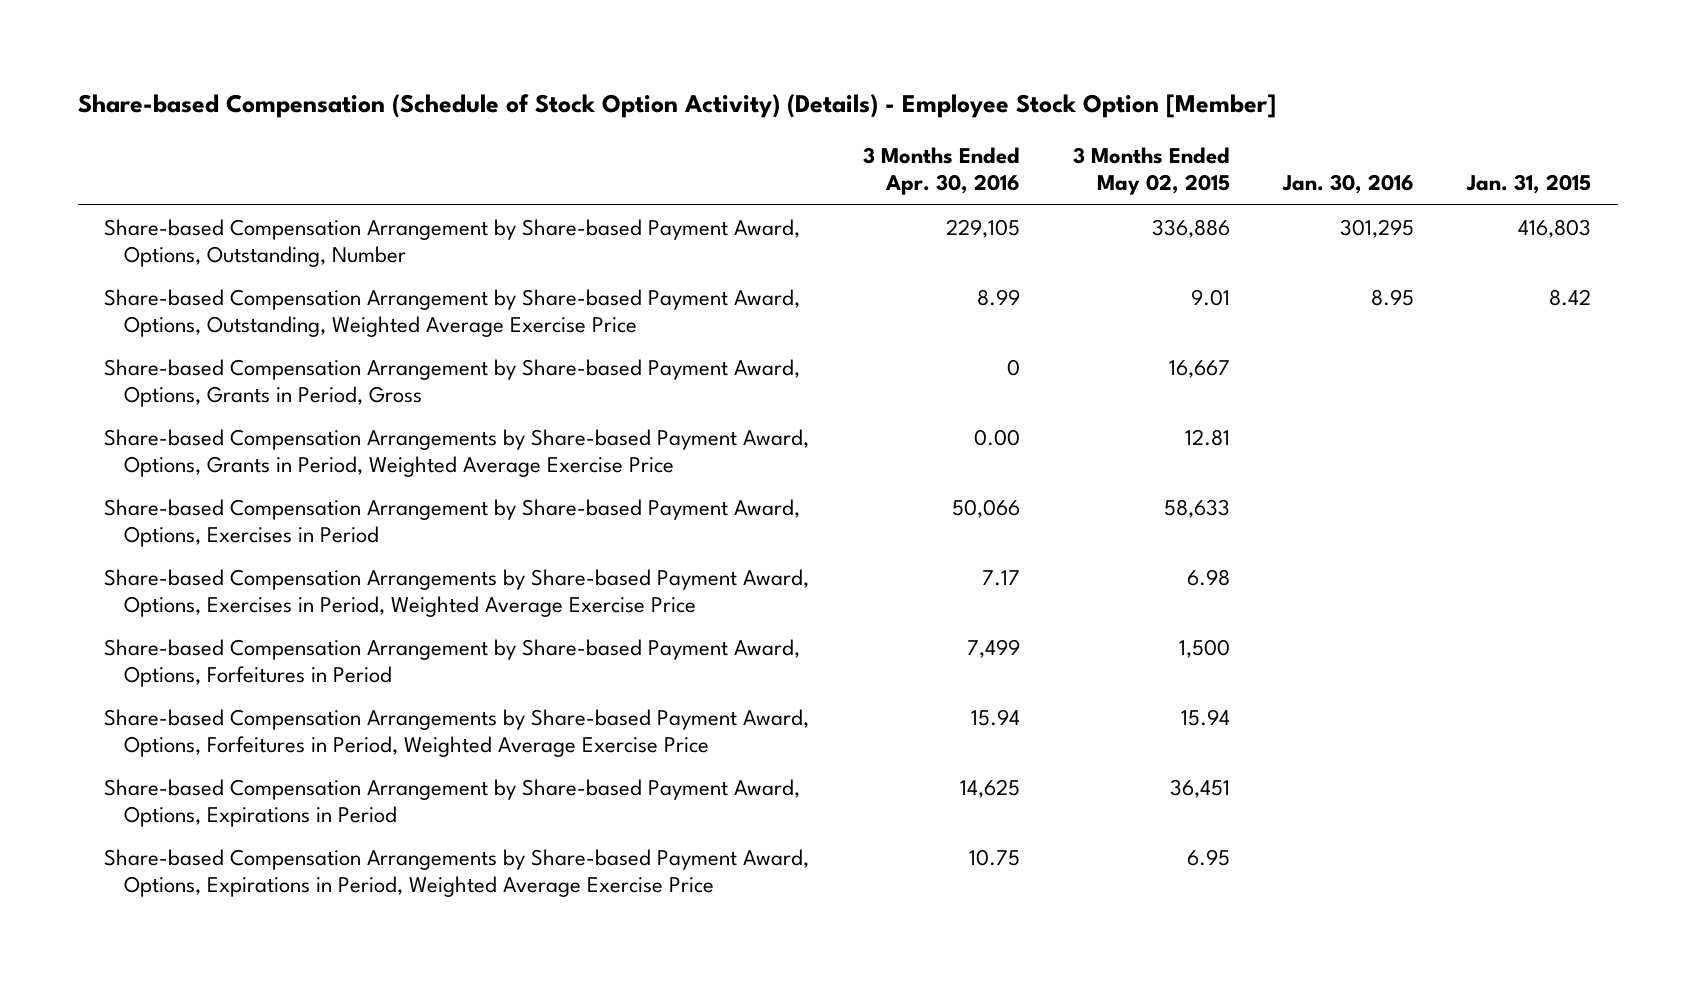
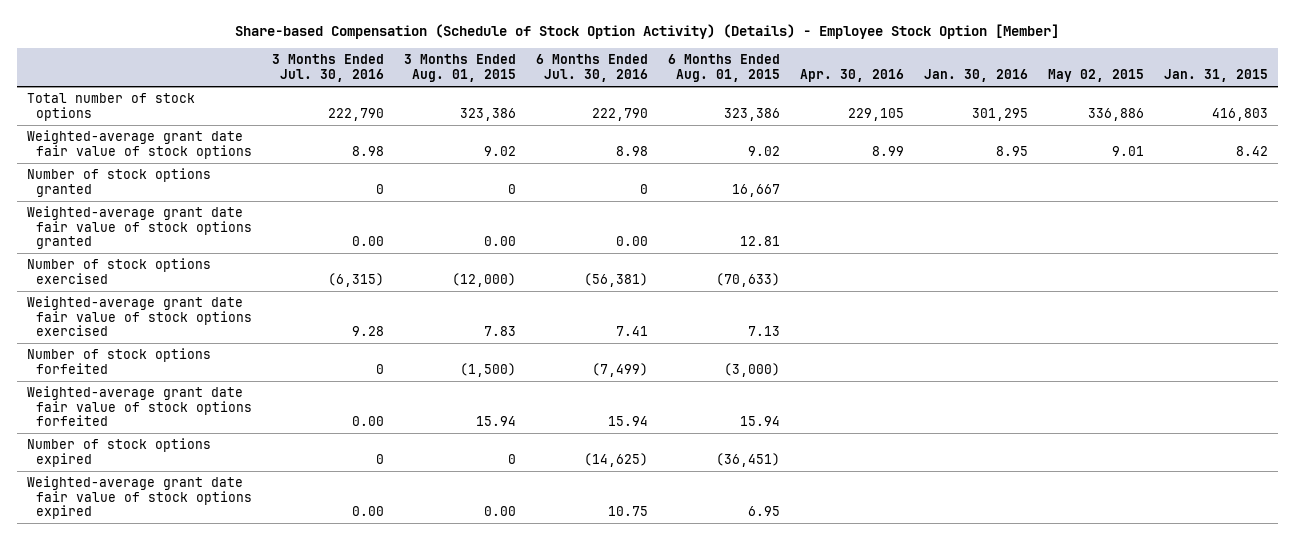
[862,147,1020,196] 3 Months Ended Apr. 30, 2016 -> none
[1072,147,1230,196] 3 Months Ended May 02, 2015 -> none
none -> [271,54,384,82] 3 Months Ended Jul. 30, 2016
none -> [403,54,516,82] 3 Months Ended Aug. 01, 2015
none -> [535,54,648,82] 6 Months Ended Jul. 30, 2016
none -> [667,54,780,82] 6 Months Ended Aug. 01, 2015
none -> [799,68,904,82] Apr. 30, 2016
none -> [1047,68,1144,82] May 02, 2015
[104,218,801,267] Share-based Compensation Arrangement by Share-based Payment Award, Options, Outstanding, Number -> [26,93,195,121] Total number of stock options
[104,288,801,337] Share-based Compensation Arrangement by Share-based Payment Award, Options, Outstanding, Weighted Average Exercise Price -> [26,130,252,159] Weighted-average grant date fair value of stock options
[104,358,801,407] Share-based Compensation Arrangement by Share-based Payment Award, Options, Grants in Period, Gross -> [26,168,211,197] Number of stock options granted
[104,428,810,477] Share-based Compensation Arrangements by Share-based Payment Award, Options, Grants in Period, Weighted Average Exercise Price -> [26,206,252,250] Weighted-average grant date fair value of stock options granted
[104,498,801,547] Share-based Compensation Arrangement by Share-based Payment Award, Options, Exercises in Period -> [26,258,211,284] Number of stock options exercised
[104,568,810,617] Share-based Compensation Arrangements by Share-based Payment Award, Options, Exercises in Period, Weighted Average Exercise Price -> [26,296,252,337] Weighted-average grant date fair value of stock options exercised
[104,638,801,687] Share-based Compensation Arrangement by Share-based Payment Award, Options, Forfeitures in Period -> [26,348,211,374] Number of stock options forfeited
[104,708,810,757] Share-based Compensation Arrangements by Share-based Payment Award, Options, Forfeitures in Period, Weighted Average Exercise Price -> [26,386,252,427] Weighted-average grant date fair value of stock options forfeited
[104,778,801,827] Share-based Compensation Arrangement by Share-based Payment Award, Options, Expirations in Period -> [26,438,211,467] Number of stock options expired
[104,848,810,897] Share-based Compensation Arrangements by Share-based Payment Award, Options, Expirations in Period, Weighted Average Exercise Price -> [26,476,252,520] Weighted-average grant date fair value of stock options expired

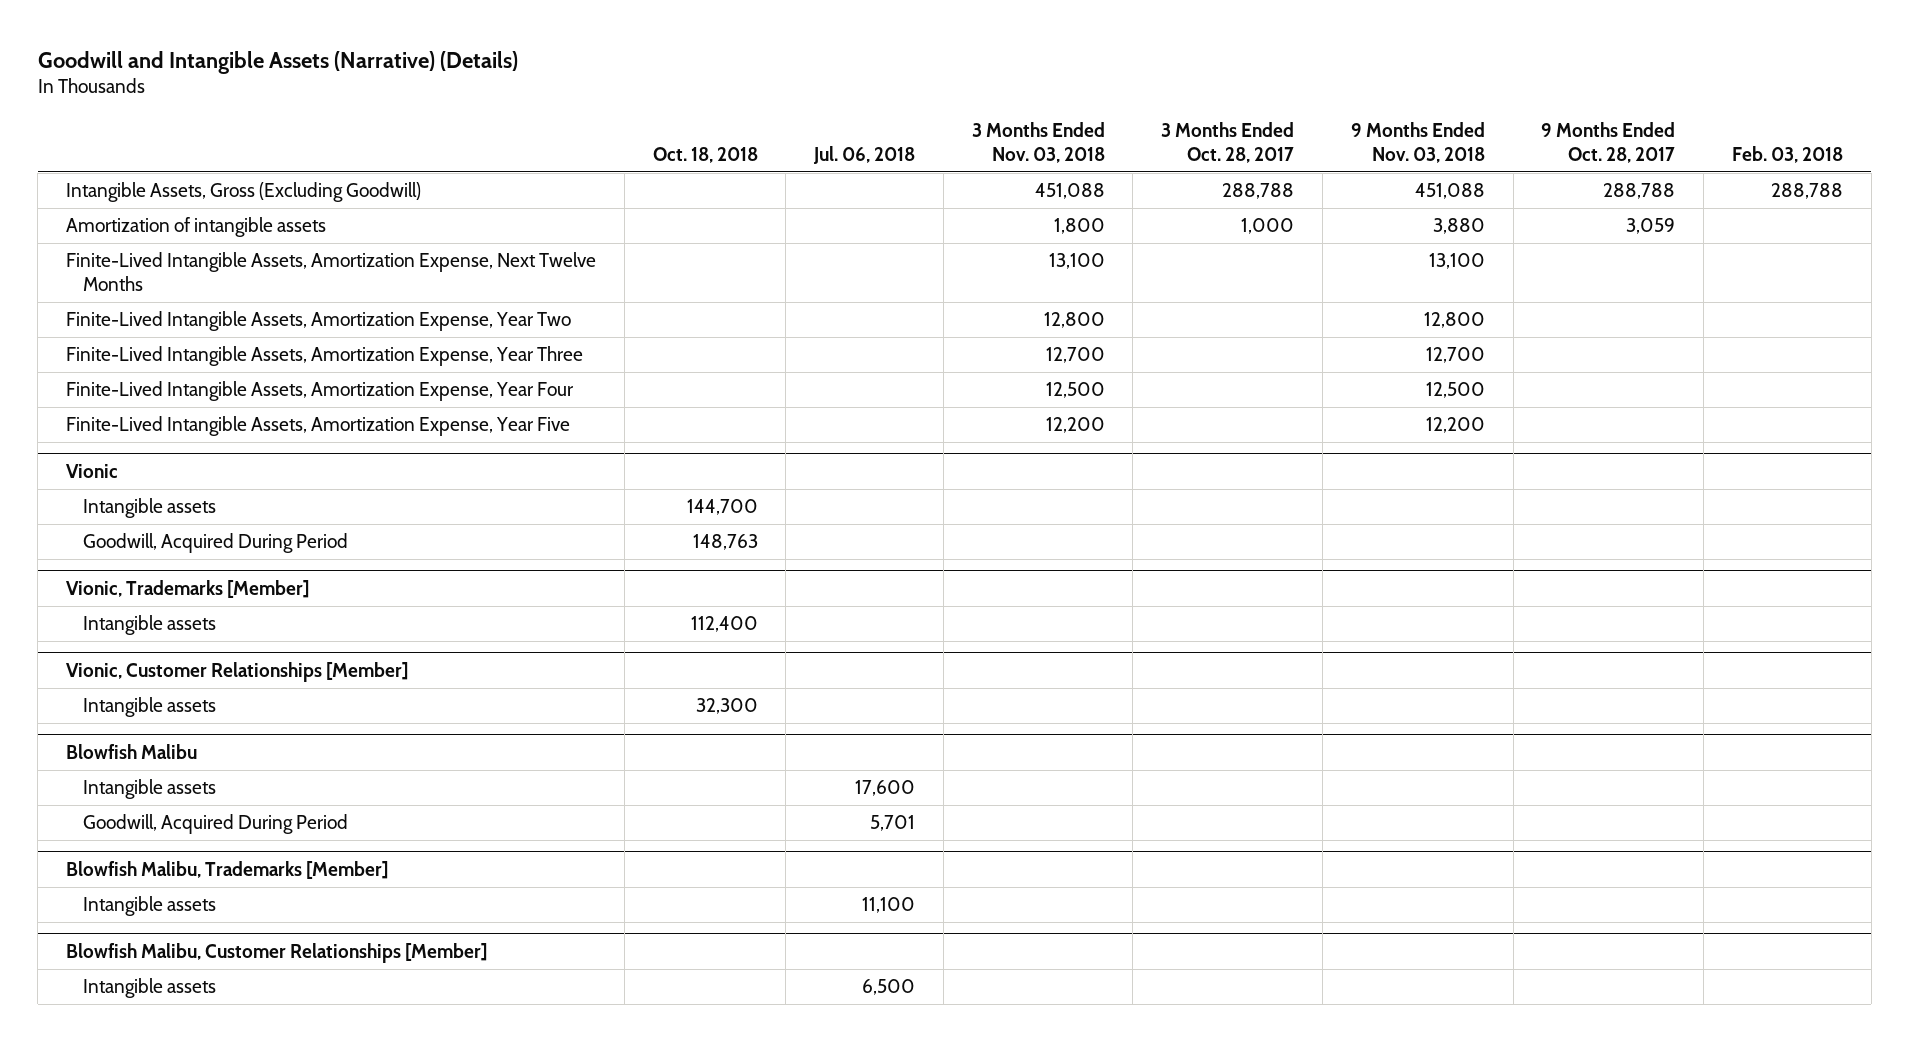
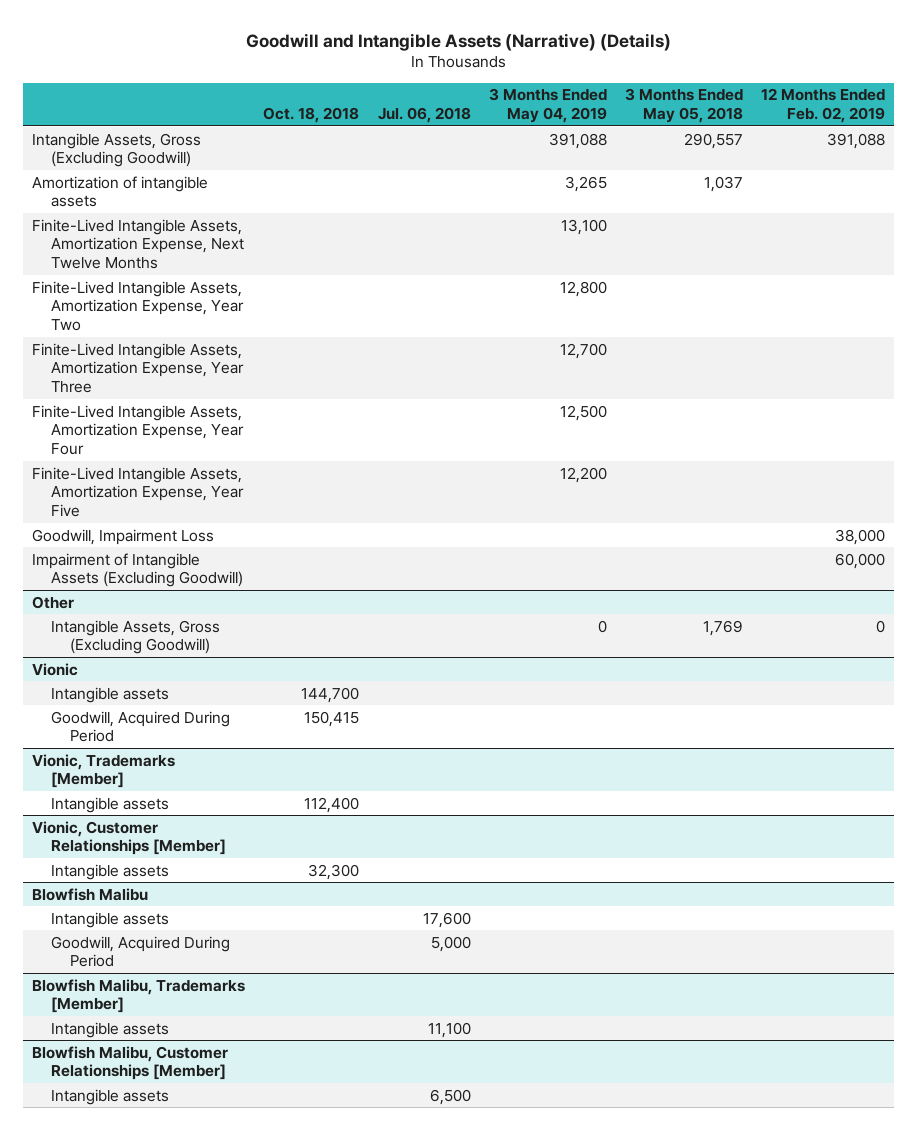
[971,122,1105,163] 3 Months Ended Nov. 03, 2018 -> none
[1161,122,1295,163] 3 Months Ended Oct. 28, 2017 -> none
[1350,122,1485,163] 9 Months Ended Nov. 03, 2018 -> none
[1541,122,1676,163] 9 Months Ended Oct. 28, 2017 -> none
[1731,145,1843,163] Feb. 03, 2018 -> none
none -> [488,88,607,124] 3 Months Ended May 04, 2019
none -> [625,88,744,124] 3 Months Ended May 05, 2018
none -> [761,88,886,124] 12 Months Ended Feb. 02, 2019
none -> [32,528,215,545] Goodwill, Impairment Loss
none -> [32,552,244,588] Impairment of Intangible Assets (Excluding Goodwill)
none -> [32,595,75,609] Other
none -> [51,619,221,655] Intangible Assets, Gross (Excluding Goodwill)
[692,534,758,551] 148,763 -> [304,710,360,727] 150,415
[870,815,916,832] 5,701 -> [430,935,471,952] 5,000

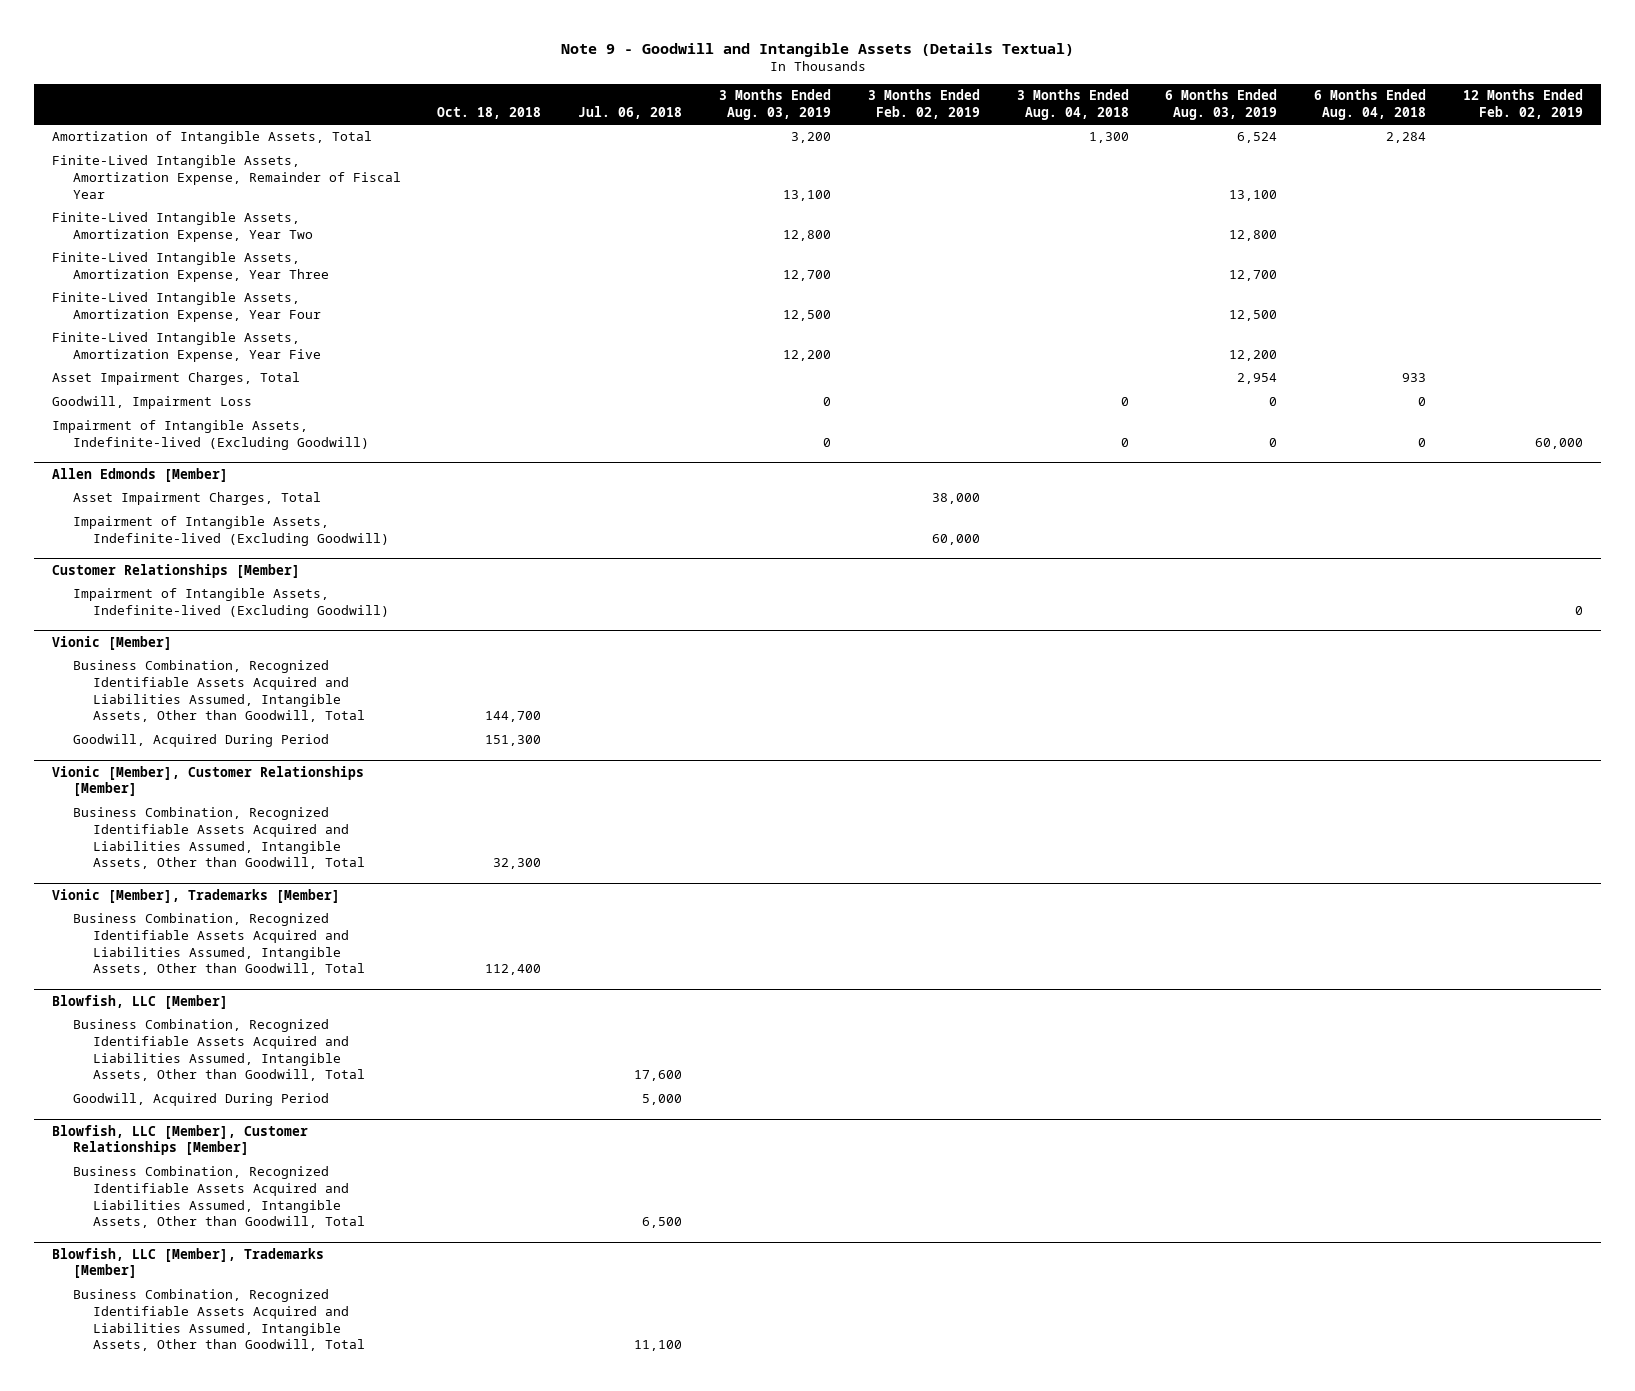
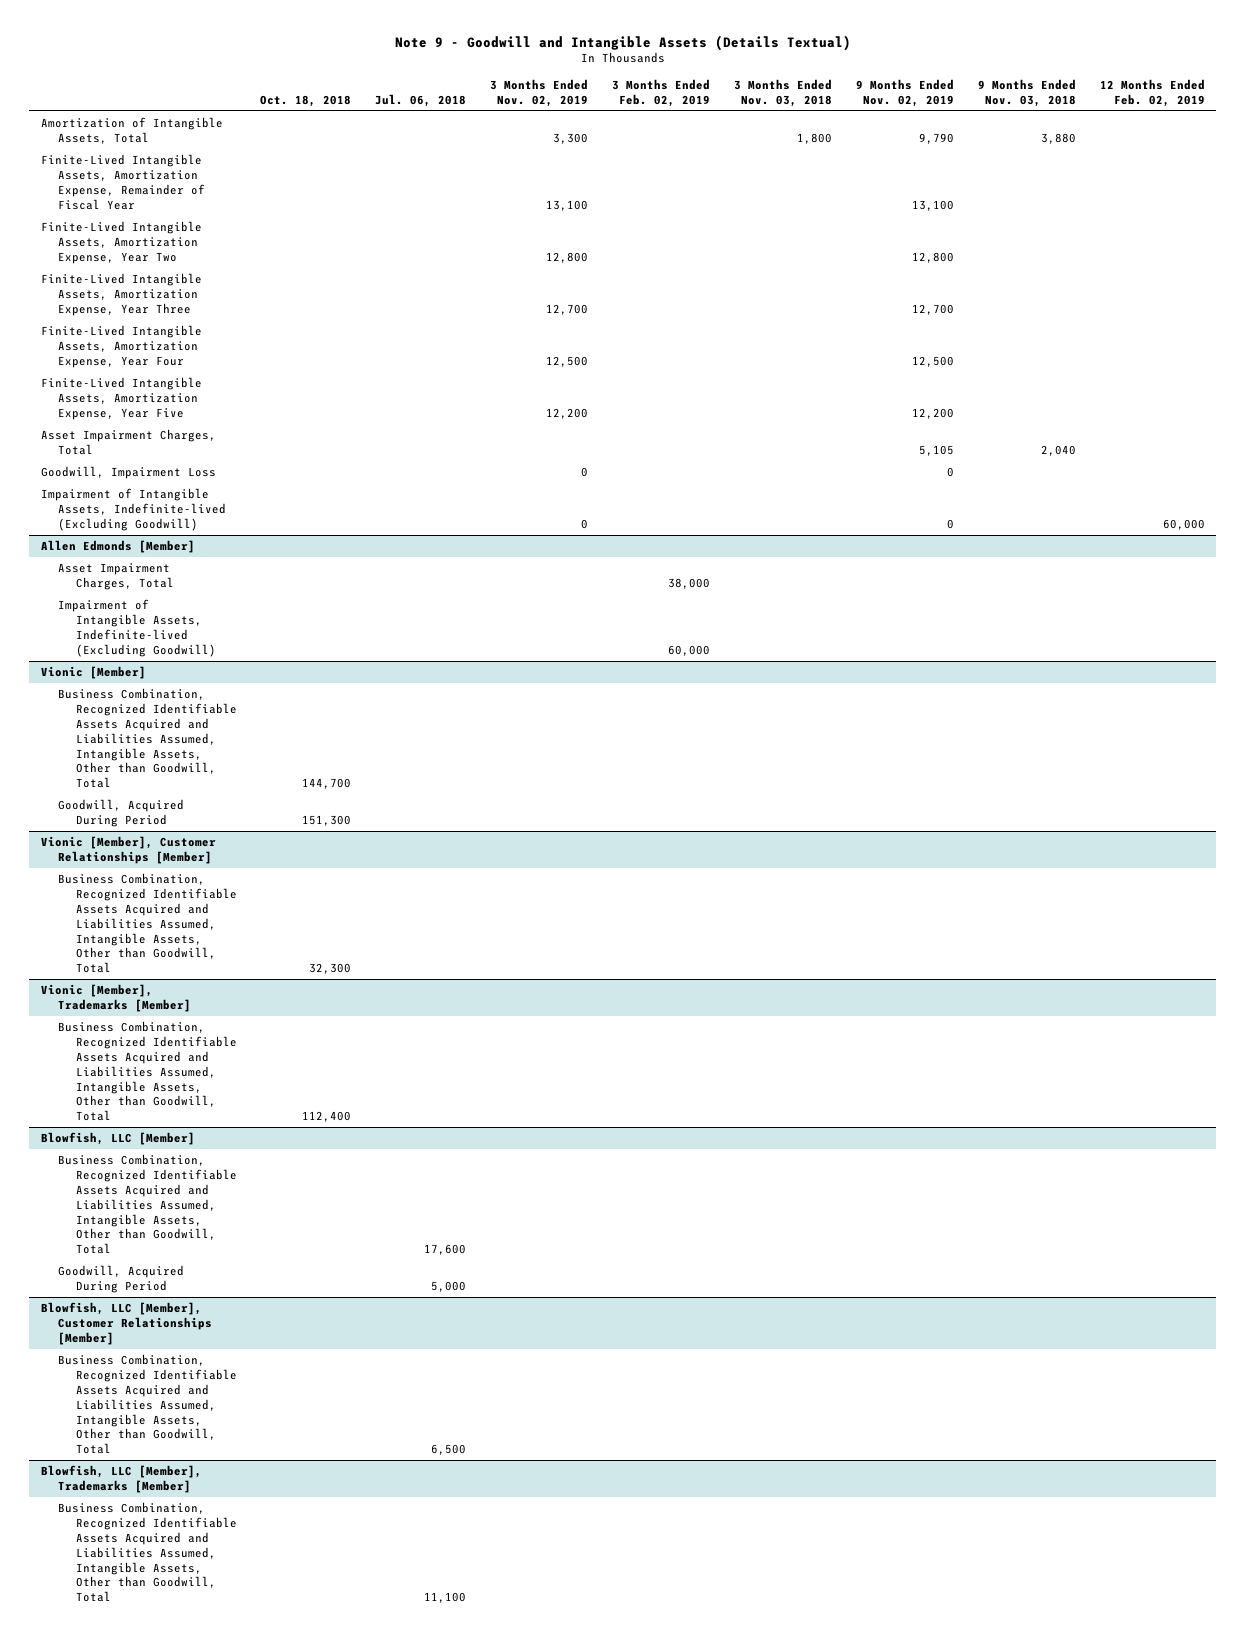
[718,89,831,121] 3 Months Ended Aug. 03, 2019 -> none
[1016,89,1129,121] 3 Months Ended Aug. 04, 2018 -> none
[1165,89,1278,121] 6 Months Ended Aug. 03, 2019 -> none
[1314,89,1427,121] 6 Months Ended Aug. 04, 2018 -> none
none -> [490,79,589,107] 3 Months Ended Nov. 02, 2019
none -> [733,79,832,107] 3 Months Ended Nov. 03, 2018
none -> [855,79,954,107] 9 Months Ended Nov. 02, 2019
none -> [977,79,1076,107] 9 Months Ended Nov. 03, 2018
[52,563,301,578] Customer Relationships [Member] -> none
[72,588,389,619] Impairment of Intangible Assets, Indefinite-lived (Excluding Goodwill) -> none

